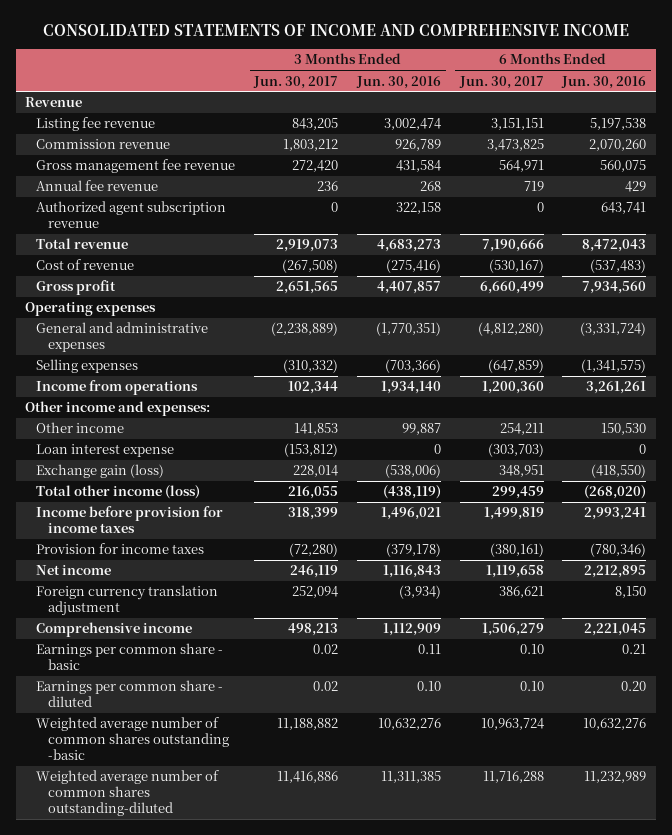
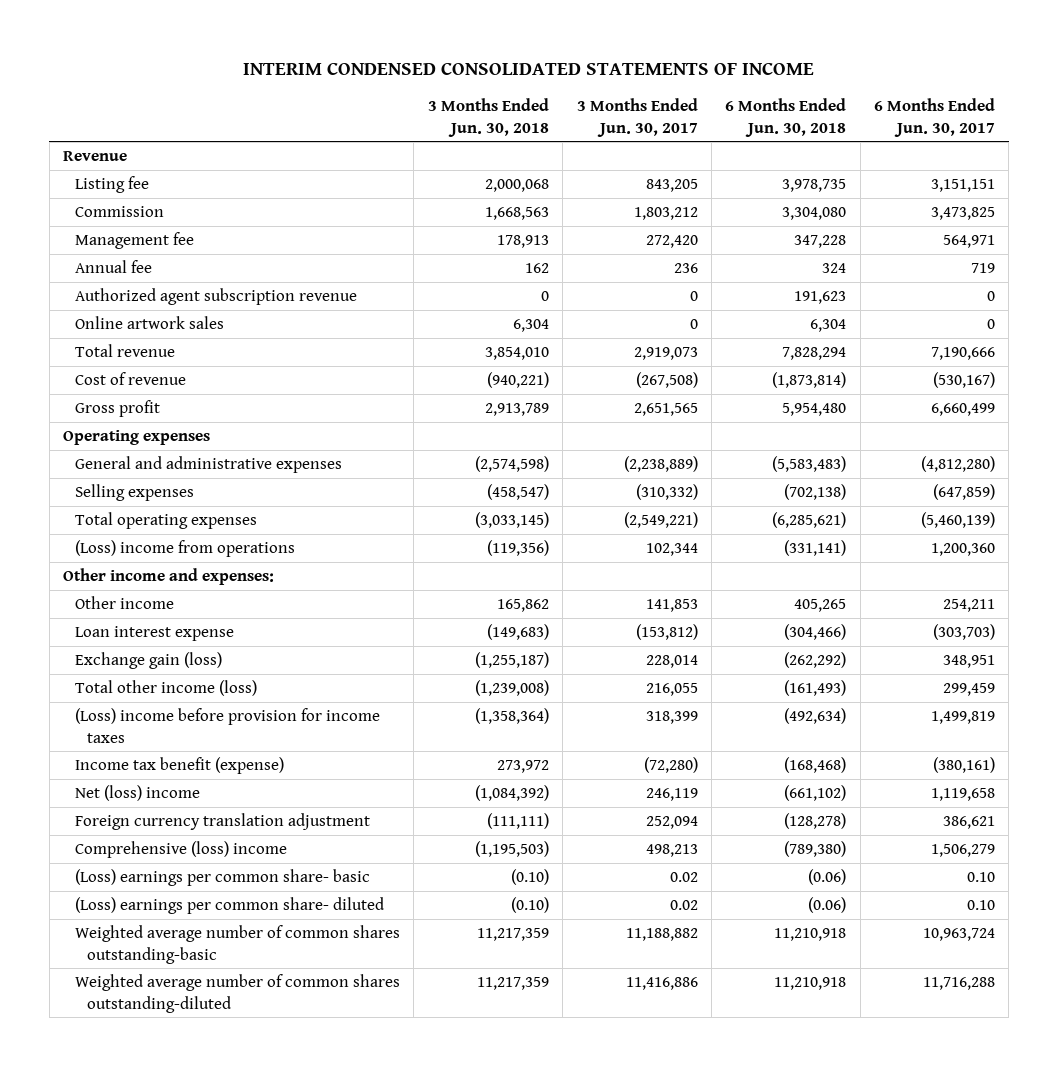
[42,24,629,37] CONSOLIDATED STATEMENTS OF INCOME AND COMPREHENSIVE INCOME -> [243,62,815,76] INTERIM CONDENSED CONSOLIDATED STATEMENTS OF INCOME
[355,75,441,89] Jun. 30, 2016 -> none
[561,75,647,89] Jun. 30, 2016 -> none
none -> [427,98,549,137] 3 Months Ended Jun. 30, 2018
none -> [725,98,847,137] 6 Months Ended Jun. 30, 2018
[36,117,156,132] Listing fee revenue -> [75,176,150,194] Listing fee
[36,139,171,150] Commission revenue -> [75,206,165,218] Commission
[36,159,236,174] Gross management fee revenue -> [75,232,195,250] Management fee
[36,180,159,192] Annual fee revenue -> [75,260,153,274] Annual fee
none -> [75,316,225,330] Online artwork sales
none -> [75,512,258,530] Total operating expenses
[36,380,199,396] Income from operations -> [75,540,296,558] (Loss) income from operations
[36,506,224,534] Income before provision for income taxes -> [75,708,381,743] (Loss) income before provision for income taxes
[36,543,205,555] Provision for income taxes -> [75,757,285,775] Income tax benefit (expense)
[36,565,112,576] Net income -> [75,785,201,802] Net (loss) income
[36,622,193,638] Comprehensive income -> [75,841,288,859] Comprehensive (loss) income
[36,643,224,671] Earnings per common share - basic -> [75,869,371,887] (Loss) earnings per common share- basic
[36,680,224,708] Earnings per common share - diluted -> [75,897,385,915] (Loss) earnings per common share- diluted
[36,717,229,761] Weighted average number of common shares outstanding -basic -> [75,925,401,964] Weighted average number of common shares outstanding-basic

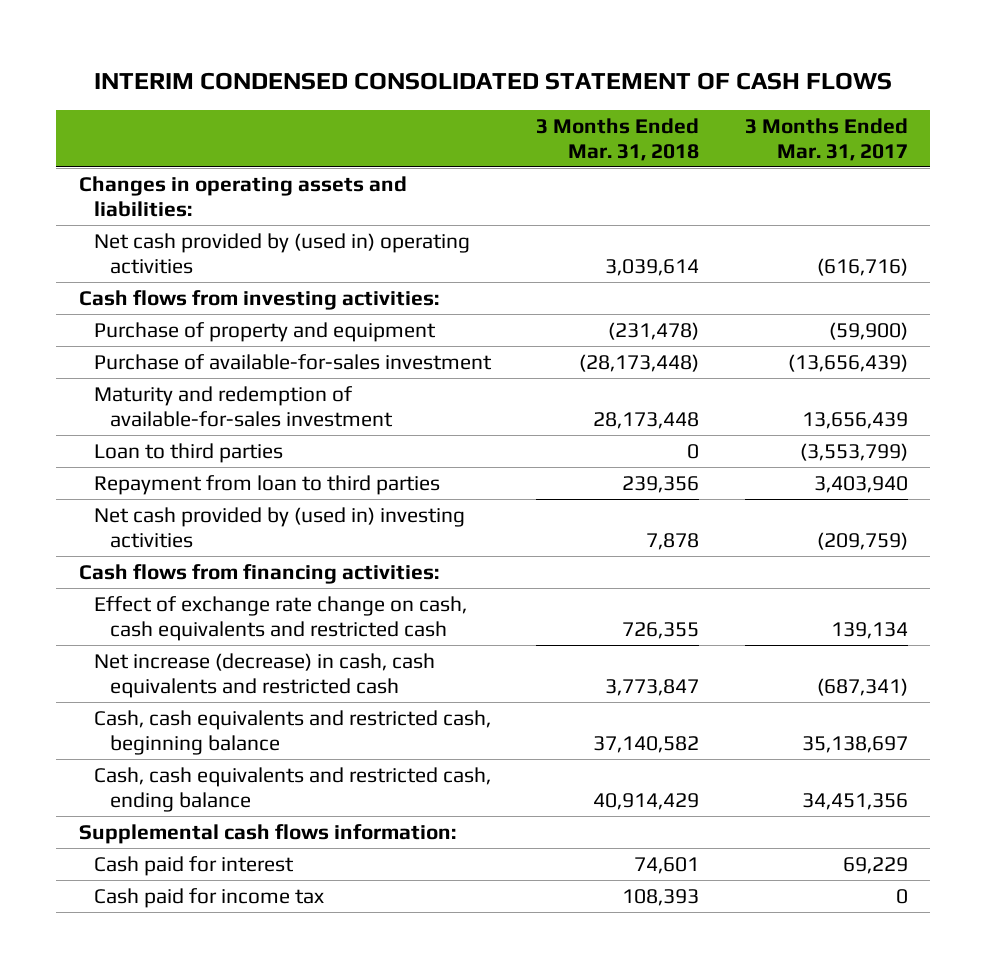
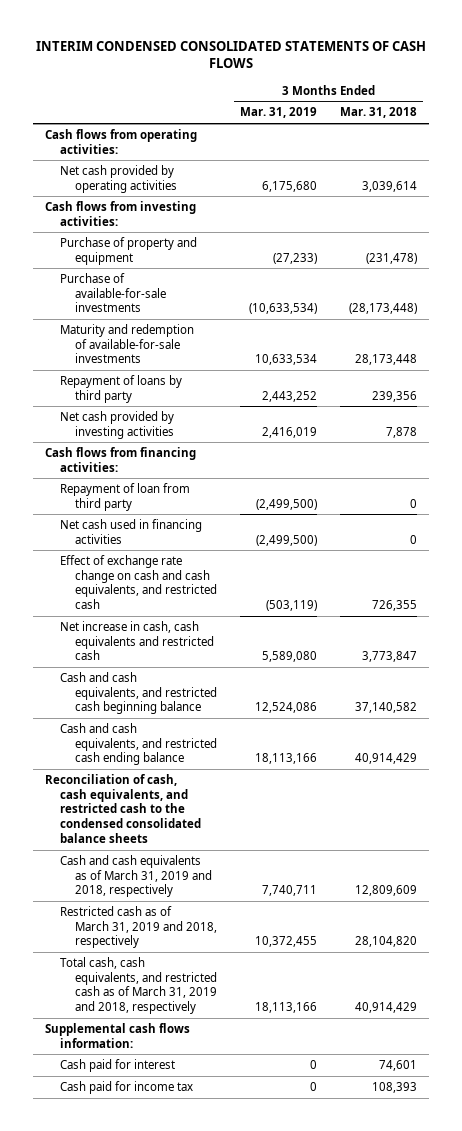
[94,71,893,90] INTERIM CONDENSED CONSOLIDATED STATEMENT OF CASH FLOWS -> [35,40,426,69] INTERIM CONDENSED CONSOLIDATED STATEMENTS OF CASH FLOWS
[744,117,908,161] 3 Months Ended Mar. 31, 2017 -> none
none -> [240,107,318,119] Mar. 31, 2019
[78,175,407,217] Changes in operating assets and liabilities: -> none
none -> [44,128,197,154] Cash flows from operating activities:
[94,232,471,274] Net cash provided by (used in) operating activities -> [59,164,177,193] Net cash provided by operating activities
[94,442,284,463] Loan to third parties -> none
[94,353,493,370] Purchase of available-for-sales investment -> [59,272,166,313] Purchase of available-for-sale investments
[94,385,393,427] Maturity and redemption of available-for-sales investment -> [59,323,194,364] Maturity and redemption of available-for-sale investments
[94,474,441,495] Repayment from loan to third parties -> [59,374,182,403] Repayment of loans by third party
[94,506,466,548] Net cash provided by (used in) investing activities -> [59,410,174,439] Net cash provided by investing activities
none -> [59,482,190,511] Repayment of loan from third party
none -> [59,518,202,544] Net cash used in financing activities
[94,595,468,641] Effect of exchange rate change on cash, cash equivalents and restricted cash -> [59,554,217,610] Effect of exchange rate change on cash and cash equivalents, and restricted cash
[94,652,436,698] Net increase (decrease) in cash, cash equivalents and restricted cash -> [59,620,214,661] Net increase in cash, cash equivalents and restricted cash
[94,709,492,755] Cash, cash equivalents and restricted cash, beginning balance -> [59,671,217,715] Cash and cash equivalents, and restricted cash beginning balance
[94,766,492,812] Cash, cash equivalents and restricted cash, ending balance -> [59,722,217,766] Cash and cash equivalents, and restricted cash ending balance
none -> [44,773,201,844] Reconciliation of cash, cash equivalents, and restricted cash to the condensed consolidated balance sheets
none -> [59,854,212,898] Cash and cash equivalents as of March 31, 2019 and 2018, respectively
none -> [59,905,217,949] Restricted cash as of March 31, 2019 and 2018, respectively
none -> [59,956,217,1015] Total cash, cash equivalents, and restricted cash as of March 31, 2019 and 2018, respectively

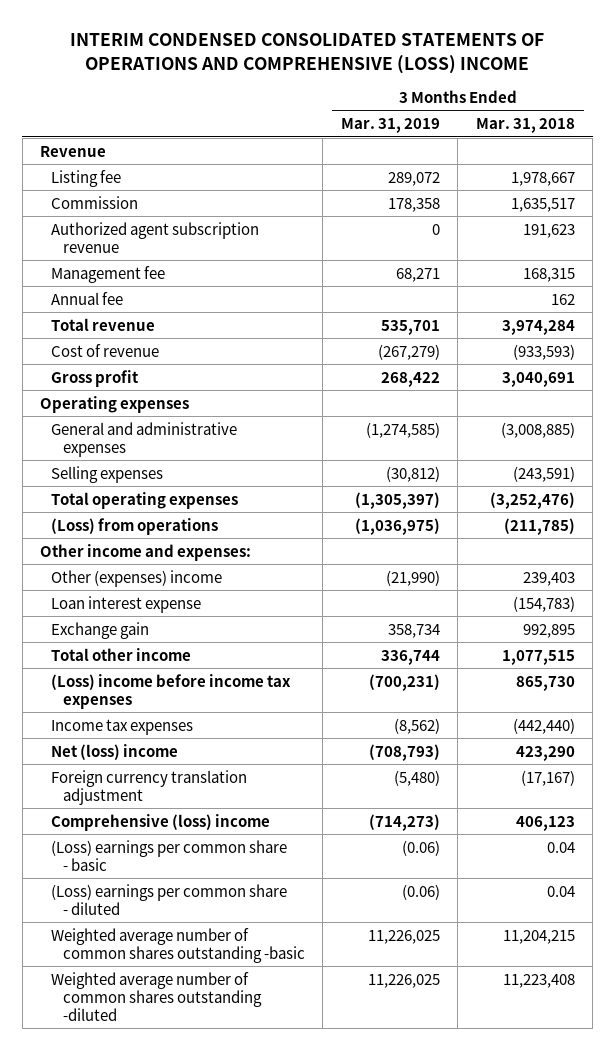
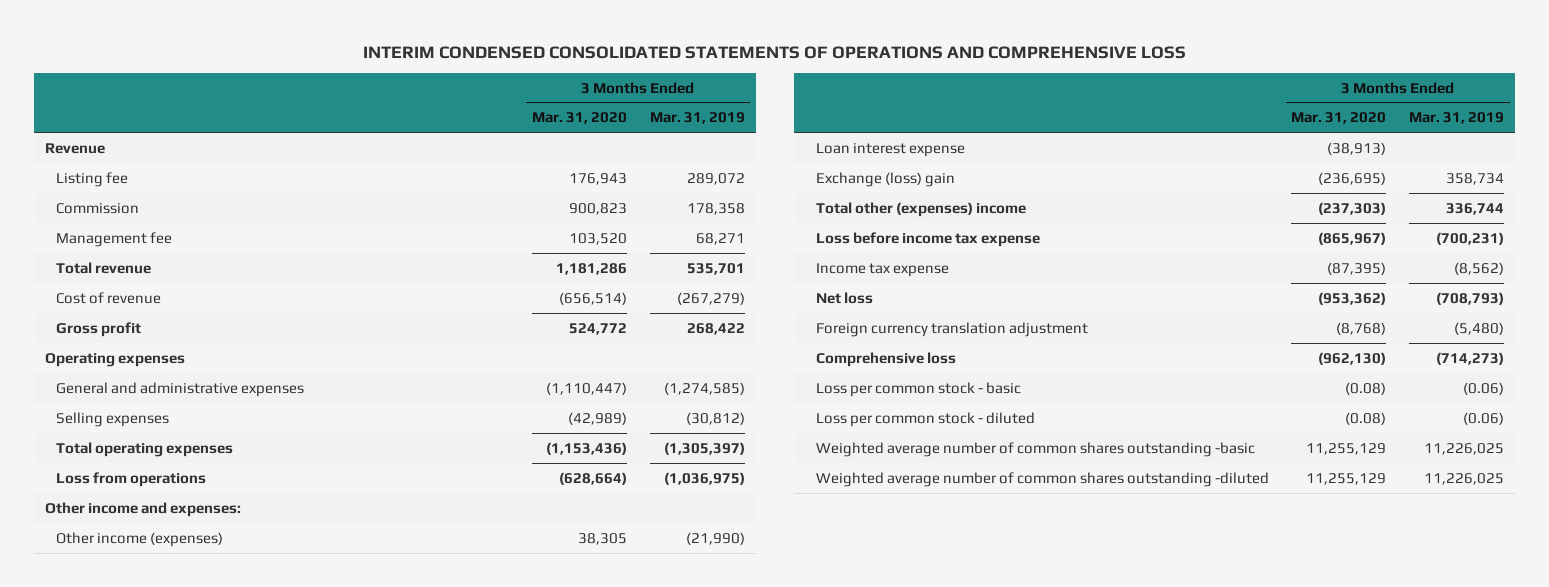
[70,32,545,74] INTERIM CONDENSED CONSOLIDATED STATEMENTS OF OPERATIONS AND COMPREHENSIVE (LOSS) INCOME -> [362,45,1186,59] INTERIM CONDENSED CONSOLIDATED STATEMENTS OF OPERATIONS AND COMPREHENSIVE LOSS
[475,118,575,134] Mar. 31, 2018 -> none
none -> [531,112,627,125] Mar. 31, 2020
[51,221,260,253] Authorized agent subscription revenue -> none
[51,291,124,305] Annual fee -> none
[51,517,219,535] (Loss) from operations -> [56,471,207,487] Loss from operations
[51,569,223,587] Other (expenses) income -> [56,531,224,547] Other income (expenses)
[51,621,150,639] Exchange gain -> [815,171,955,187] Exchange (loss) gain
[51,647,192,661] Total other income -> [815,201,1026,217] Total other (expenses) income
[51,673,292,709] (Loss) income before income tax expenses -> [815,231,1040,247] Loss before income tax expense
[51,718,194,735] Income tax expenses -> [815,262,949,277] Income tax expense
[51,743,179,760] Net (loss) income -> [815,291,873,304] Net loss
[51,813,271,831] Comprehensive (loss) income -> [815,351,956,367] Comprehensive loss
[51,839,288,871] (Loss) earnings per common share - basic -> [815,381,1021,397] Loss per common stock - basic
[51,883,288,915] (Loss) earnings per common share - diluted -> [815,411,1035,427] Loss per common stock - diluted

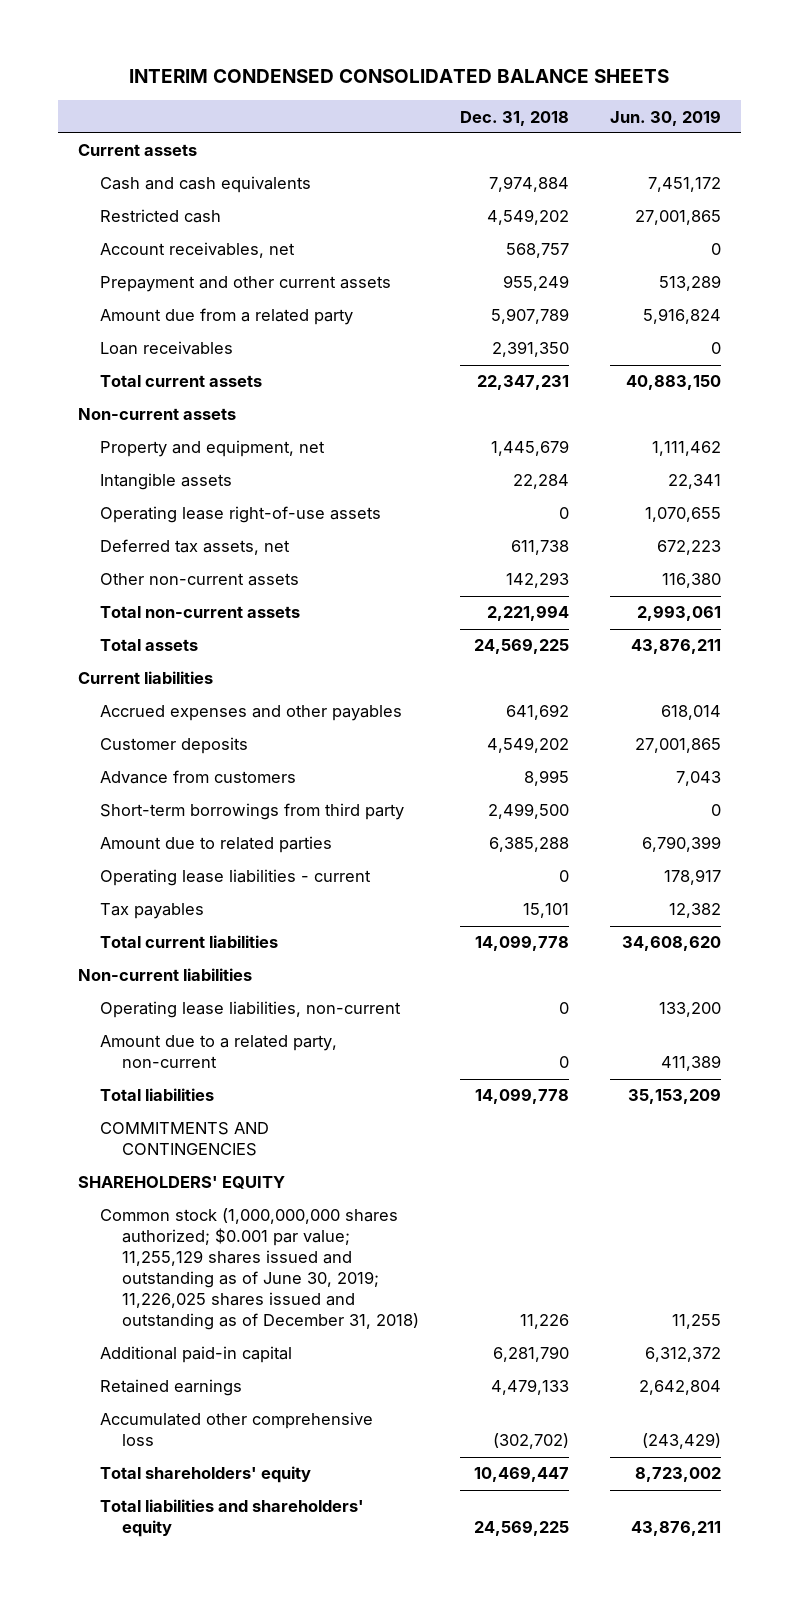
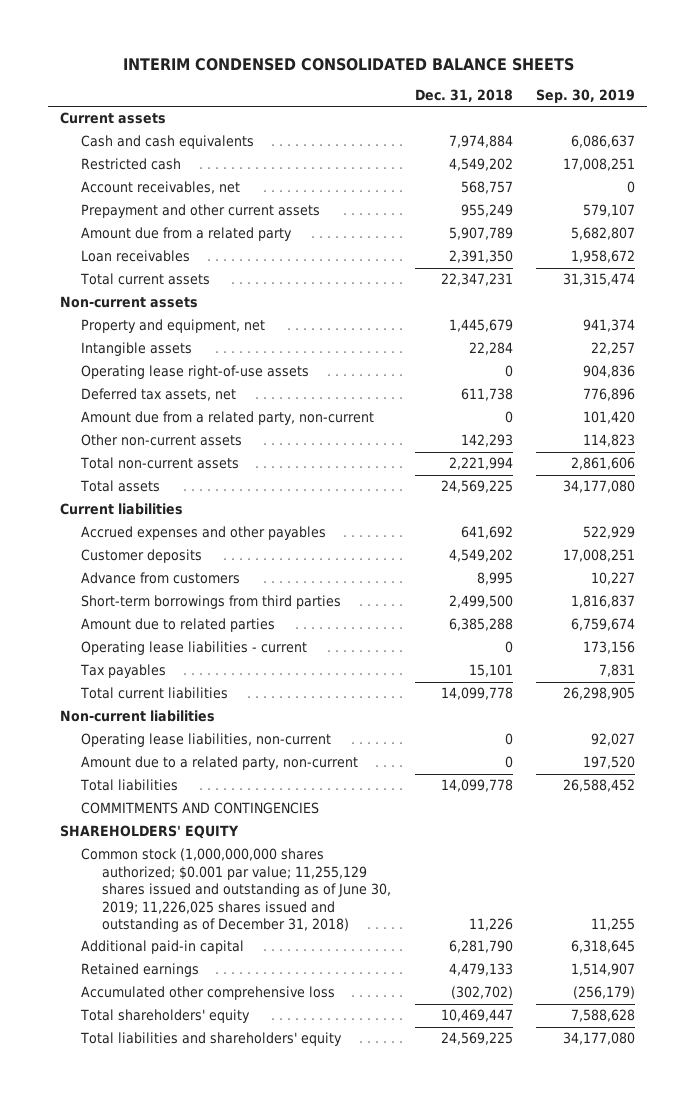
[609,109,721,126] Jun. 30, 2019 -> none
none -> [536,89,636,104] Sep. 30, 2019
none -> [81,411,375,426] Amount due from a related party, non-current
[100,803,405,821] Short-term borrowings from third party -> [81,595,342,610] Short-term borrowings from third parties

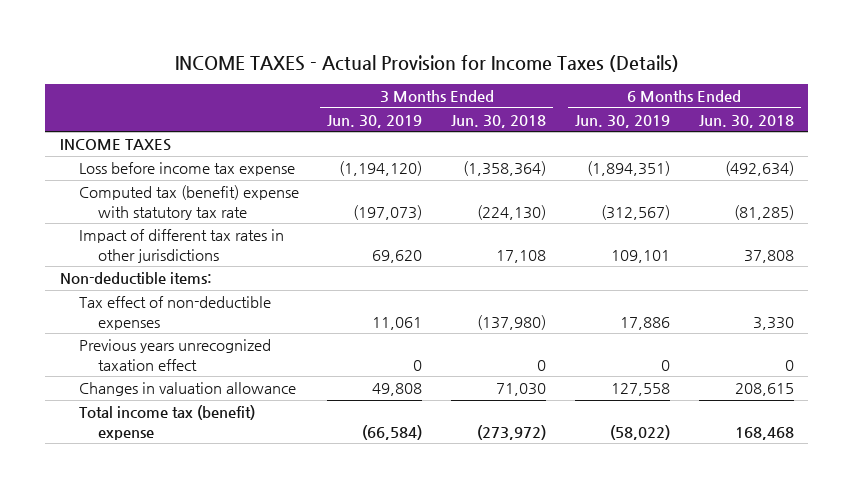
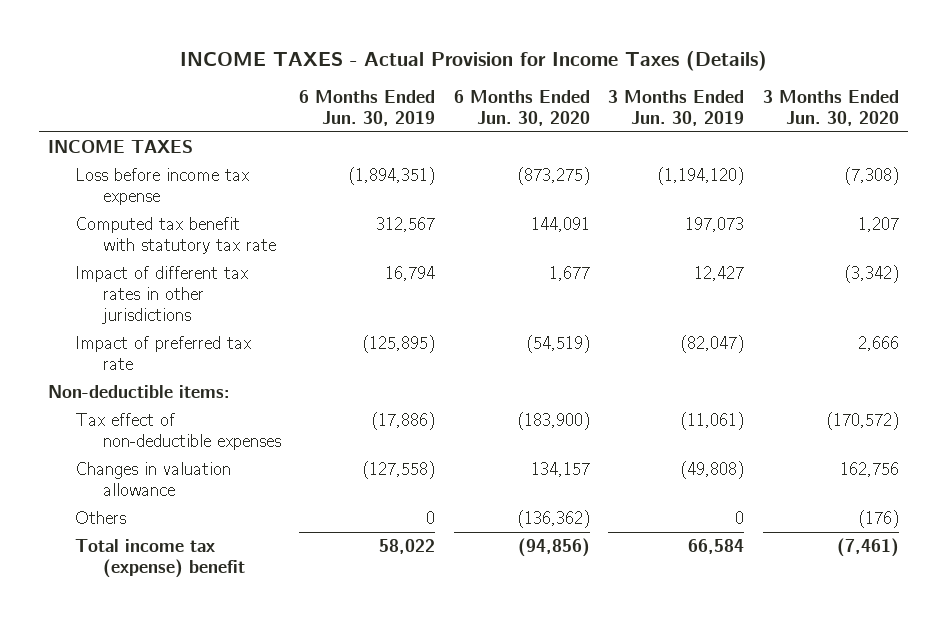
[451,114,547,128] Jun. 30, 2018 -> none
[698,114,794,128] Jun. 30, 2018 -> none
none -> [453,90,590,126] 6 Months Ended Jun. 30, 2020
none -> [763,90,900,126] 3 Months Ended Jun. 30, 2020
[78,185,299,220] Computed tax (benefit) expense with statutory tax rate -> [75,217,276,254] Computed tax benefit with statutory tax rate
[353,204,423,220] (197,073) -> [685,217,745,233] 197,073
[600,204,670,220] (312,567) -> [376,217,436,233] 312,567
[372,249,423,263] 69,620 -> [694,266,745,282] 12,427
[610,249,670,263] 109,101 -> [385,266,436,282] 16,794
none -> [75,336,252,370] Impact of preferred tax rate
[78,339,271,371] Previous years unrecognized taxation effect -> none
[372,316,423,330] 11,061 -> [680,412,745,431] (11,061)
[619,316,670,330] 17,886 -> [371,412,436,431] (17,886)
[372,383,423,397] 49,808 -> [680,461,745,480] (49,808)
[610,383,670,397] 127,558 -> [362,461,436,480] (127,558)
none -> [75,511,127,525] Others
[78,405,255,440] Total income tax (benefit) expense -> [75,539,245,578] Total income tax (expense) benefit
[362,424,423,440] (66,584) -> [688,539,745,555] 66,584
[609,424,670,440] (58,022) -> [379,539,436,555] 58,022

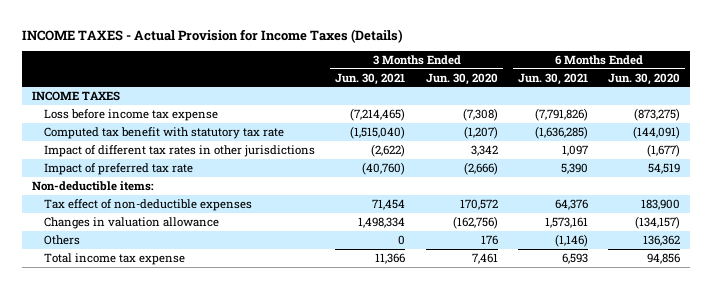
[299,90,436,126] 6 Months Ended Jun. 30, 2019 -> none
[608,90,745,126] 3 Months Ended Jun. 30, 2019 -> none
none -> [335,72,406,85] Jun. 30, 2021
none -> [518,72,589,85] Jun. 30, 2021
[530,217,590,233] 144,091 -> [633,125,681,139] (144,091)
[858,217,900,233] 1,207 -> [463,125,498,139] (1,207)
[548,266,590,282] 1,677 -> [647,143,681,157] (1,677)
[844,265,900,284] (3,342) -> [470,144,498,156] 3,342
[525,335,590,354] (54,519) -> [648,162,681,174] 54,519
[858,336,900,352] 2,666 -> [463,161,498,175] (2,666)
[516,412,590,431] (183,900) -> [641,198,681,210] 183,900
[826,412,900,431] (170,572) -> [459,198,498,210] 170,572
[530,462,590,478] 134,157 -> [635,215,681,229] (134,157)
[840,462,900,478] 162,756 -> [452,215,498,229] (162,756)
[516,510,590,529] (136,362) -> [643,234,681,246] 136,362
[858,510,900,529] (176) -> [480,234,498,245] 176
[75,539,245,578] Total income tax (expense) benefit -> [44,252,186,265] Total income tax expense
[517,538,590,558] (94,856) -> [647,252,681,264] 94,856
[837,538,900,558] (7,461) -> [471,252,498,264] 7,461

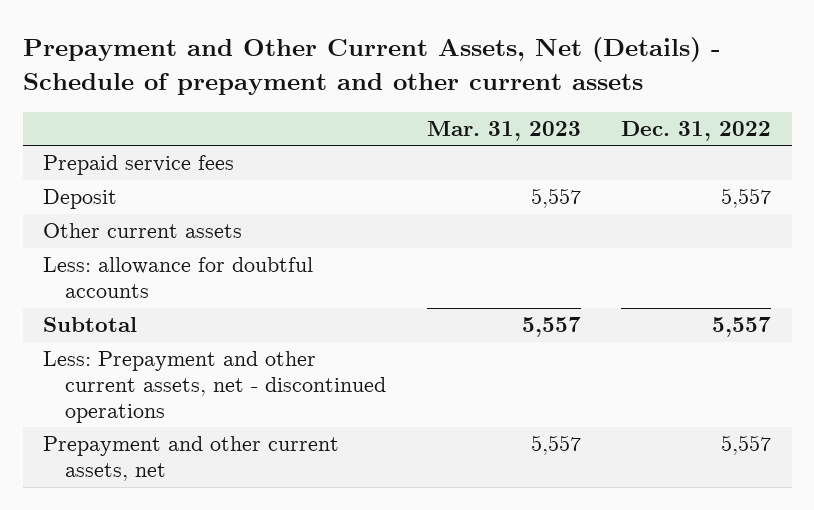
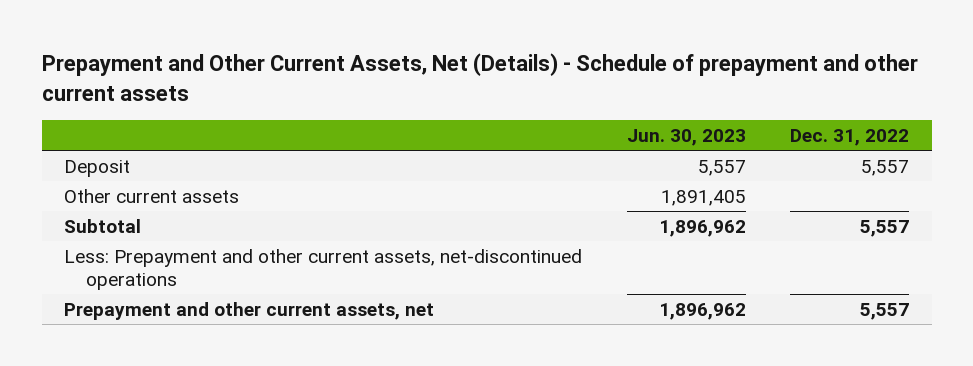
[426,120,581,141] Mar. 31, 2023 -> none
none -> [626,128,746,146] Jun. 30, 2023
[42,155,234,176] Prepaid service fees -> none
[42,257,313,299] Less: allowance for doubtful accounts -> none
[42,351,387,424] Less: Prepayment and other current assets, net - discontinued operations -> [63,248,582,290] Less: Prepayment and other current assets, net-discontinued operations

